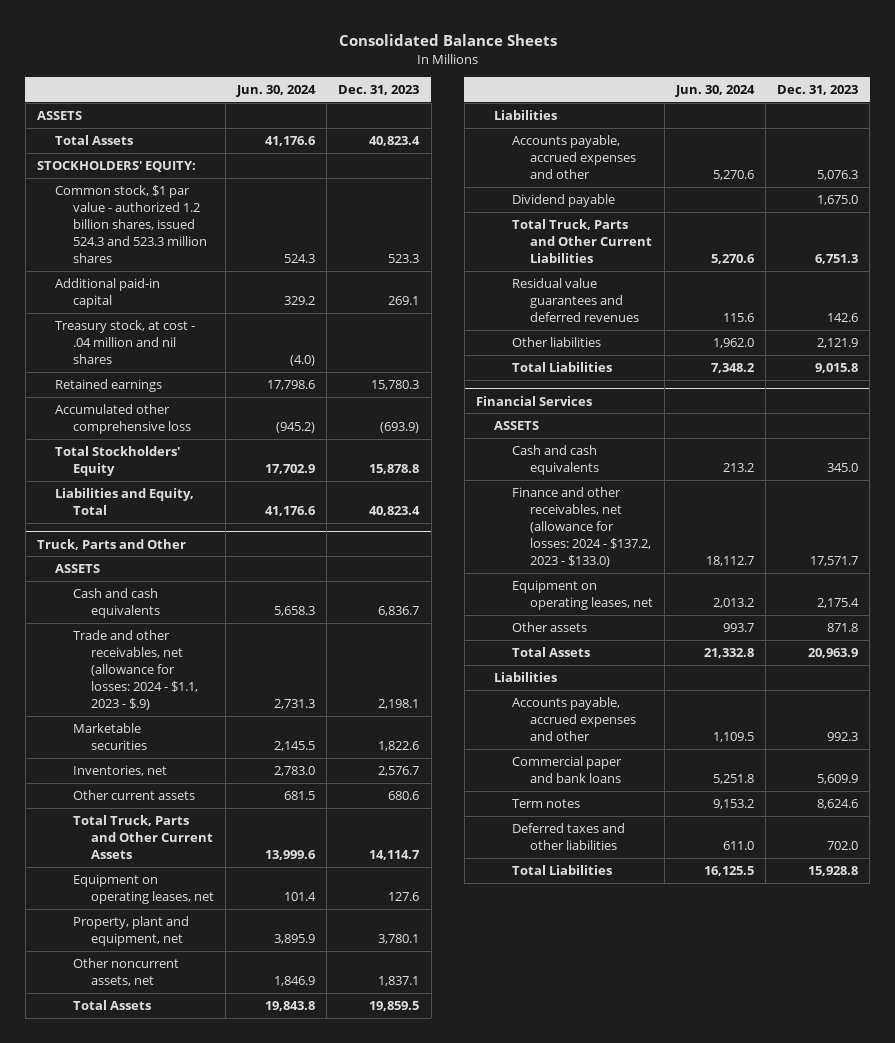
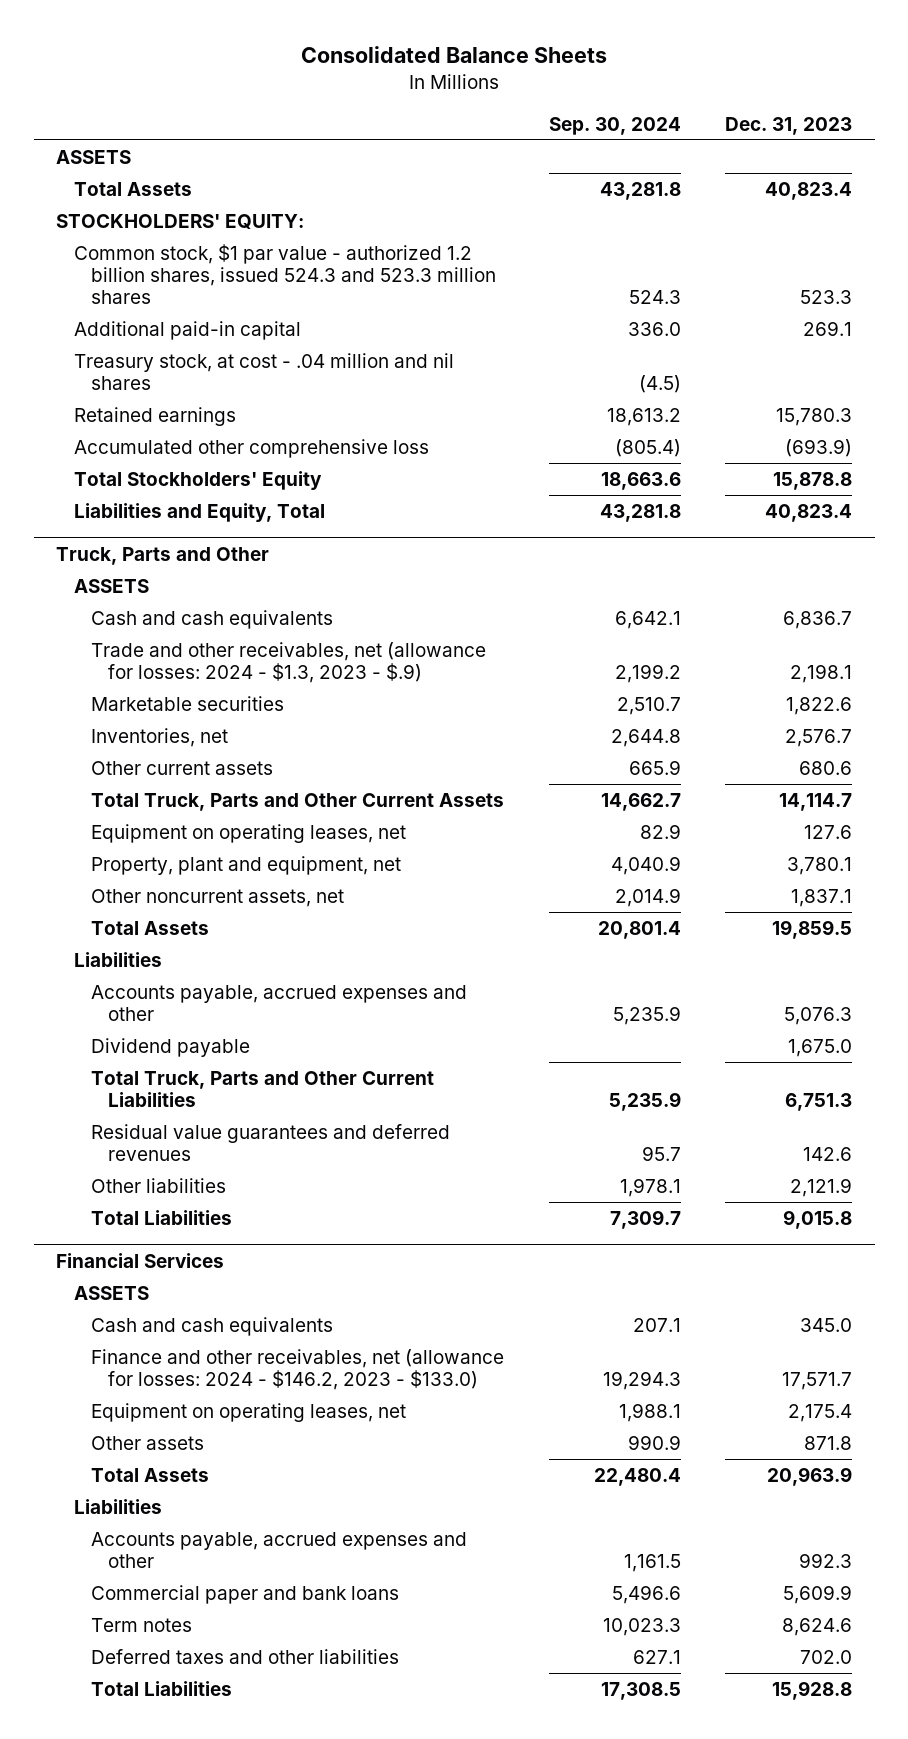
[236,84,317,97] Jun. 30, 2024 -> none
none -> [548,116,681,135] Sep. 30, 2024
[72,630,198,711] Trade and other receivables, net (allowance for losses: 2024 - $1.1, 2023 - $.9) -> [90,642,486,683] Trade and other receivables, net (allowance for losses: 2024 - $1.3, 2023 - $.9)
[511,487,651,568] Finance and other receivables, net (allowance for losses: 2024 - $137.2, 2023 - $133.0) -> [90,1349,504,1390] Finance and other receivables, net (allowance for losses: 2024 - $146.2, 2023 - $133.0)

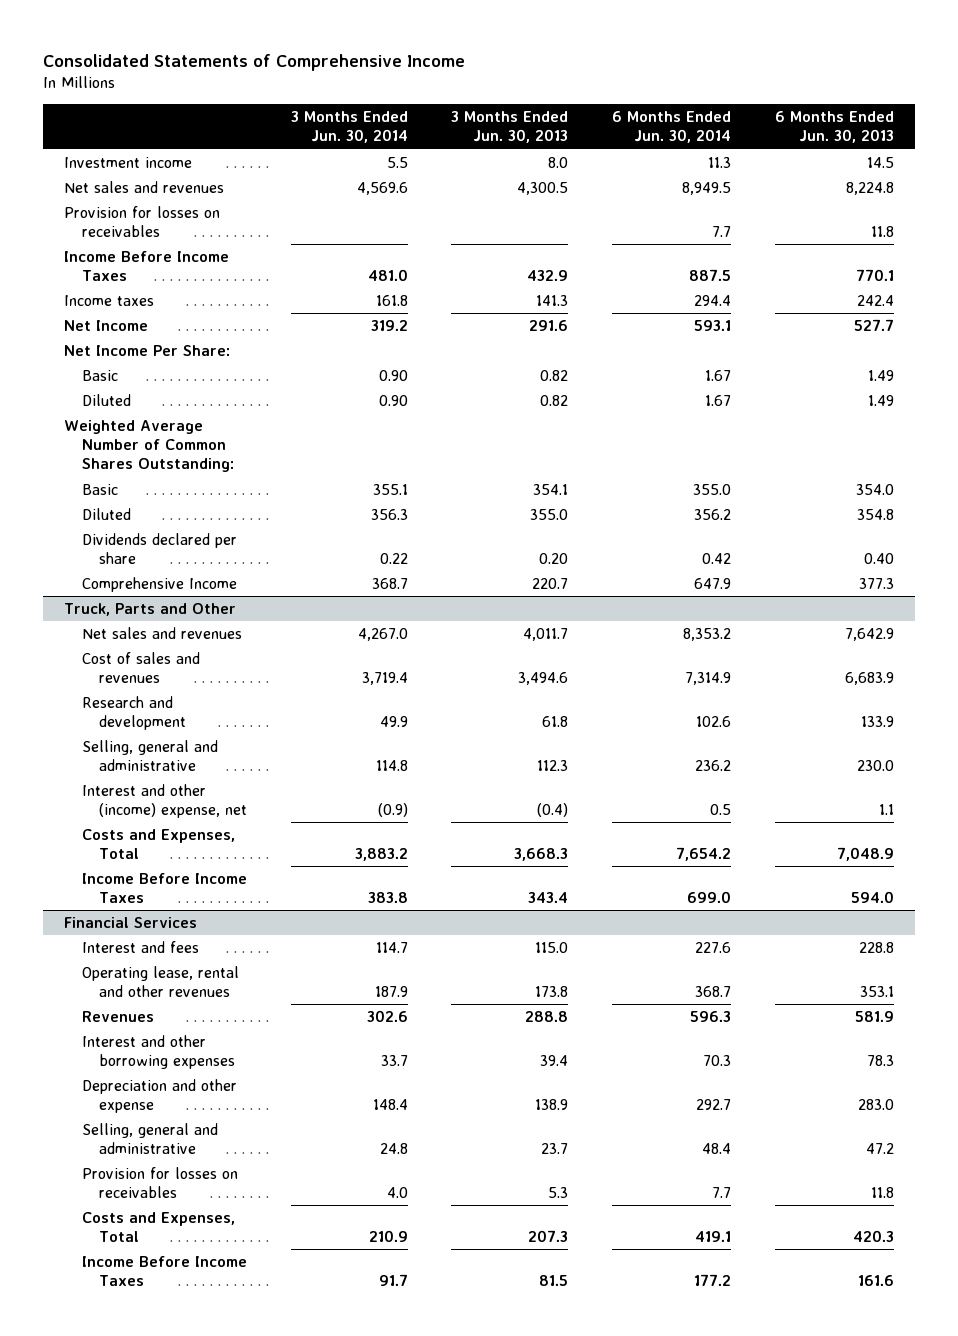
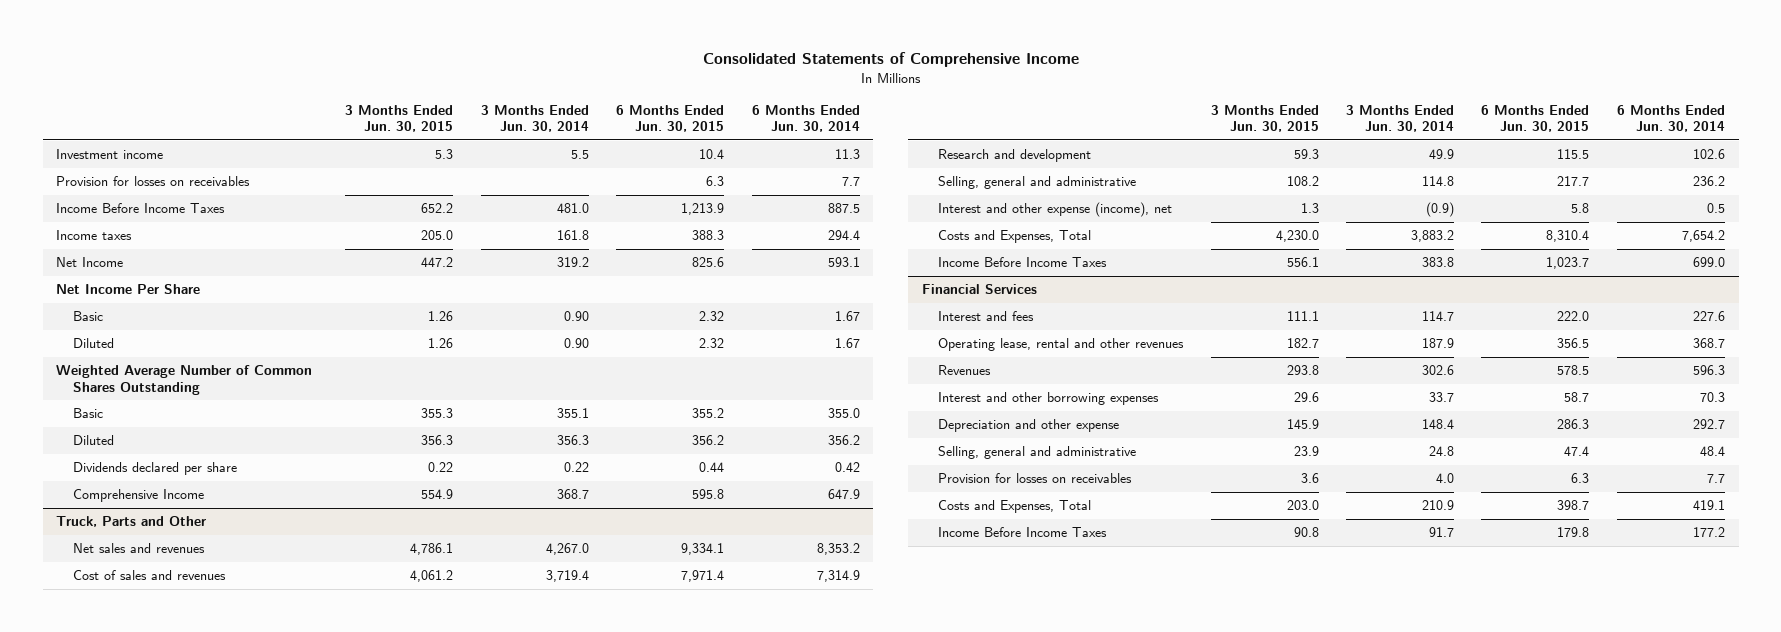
[451,111,569,144] 3 Months Ended Jun. 30, 2013 -> none
[774,111,894,144] 6 Months Ended Jun. 30, 2013 -> none
none -> [345,104,454,133] 3 Months Ended Jun. 30, 2015
none -> [616,104,725,133] 6 Months Ended Jun. 30, 2015
[64,180,225,193] Net sales and revenues -> none
[64,344,231,356] Net Income Per Share: -> [56,284,201,295] Net Income Per Share
[64,419,234,473] Weighted Average Number of Common Shares Outstanding: -> [56,365,313,395] Weighted Average Number of Common Shares Outstanding
[81,783,248,819] Interest and other (income) expense, net -> [938,202,1173,218] Interest and other expense (income), net

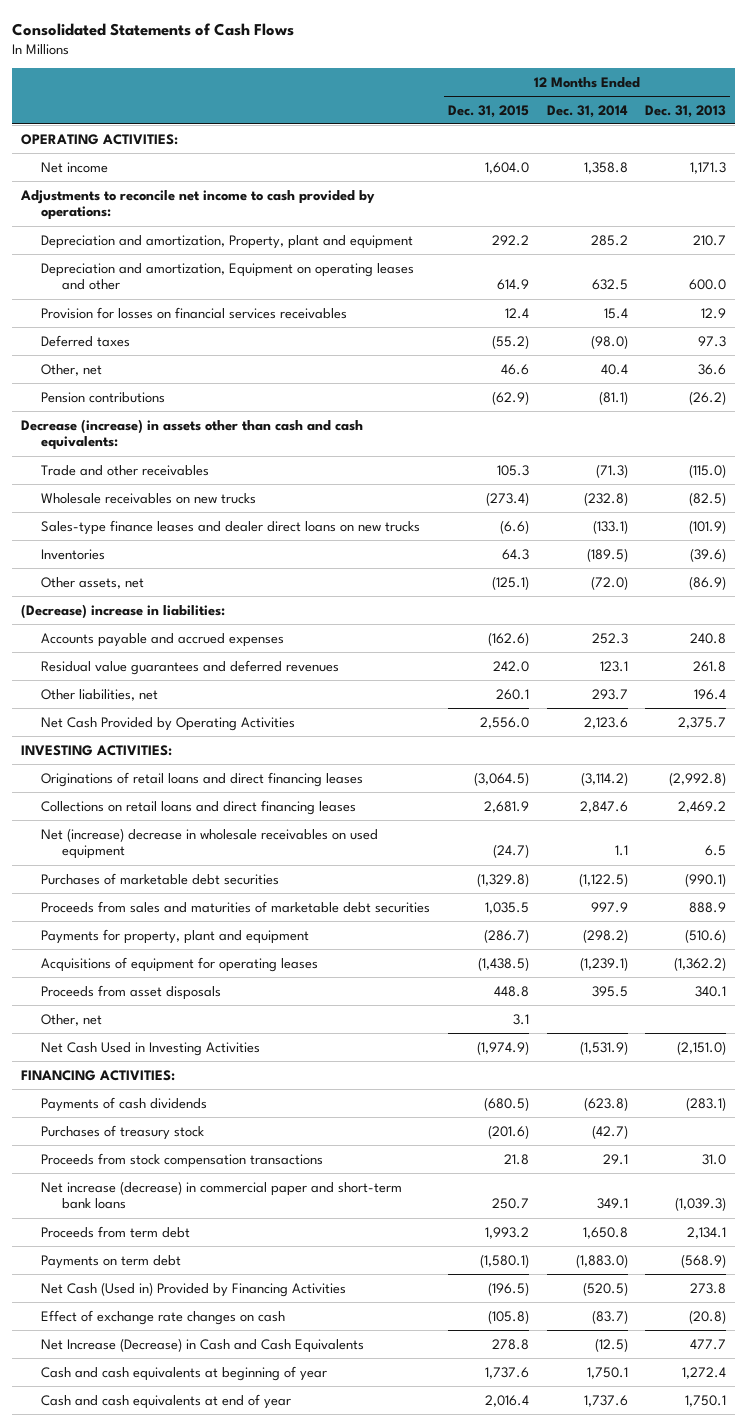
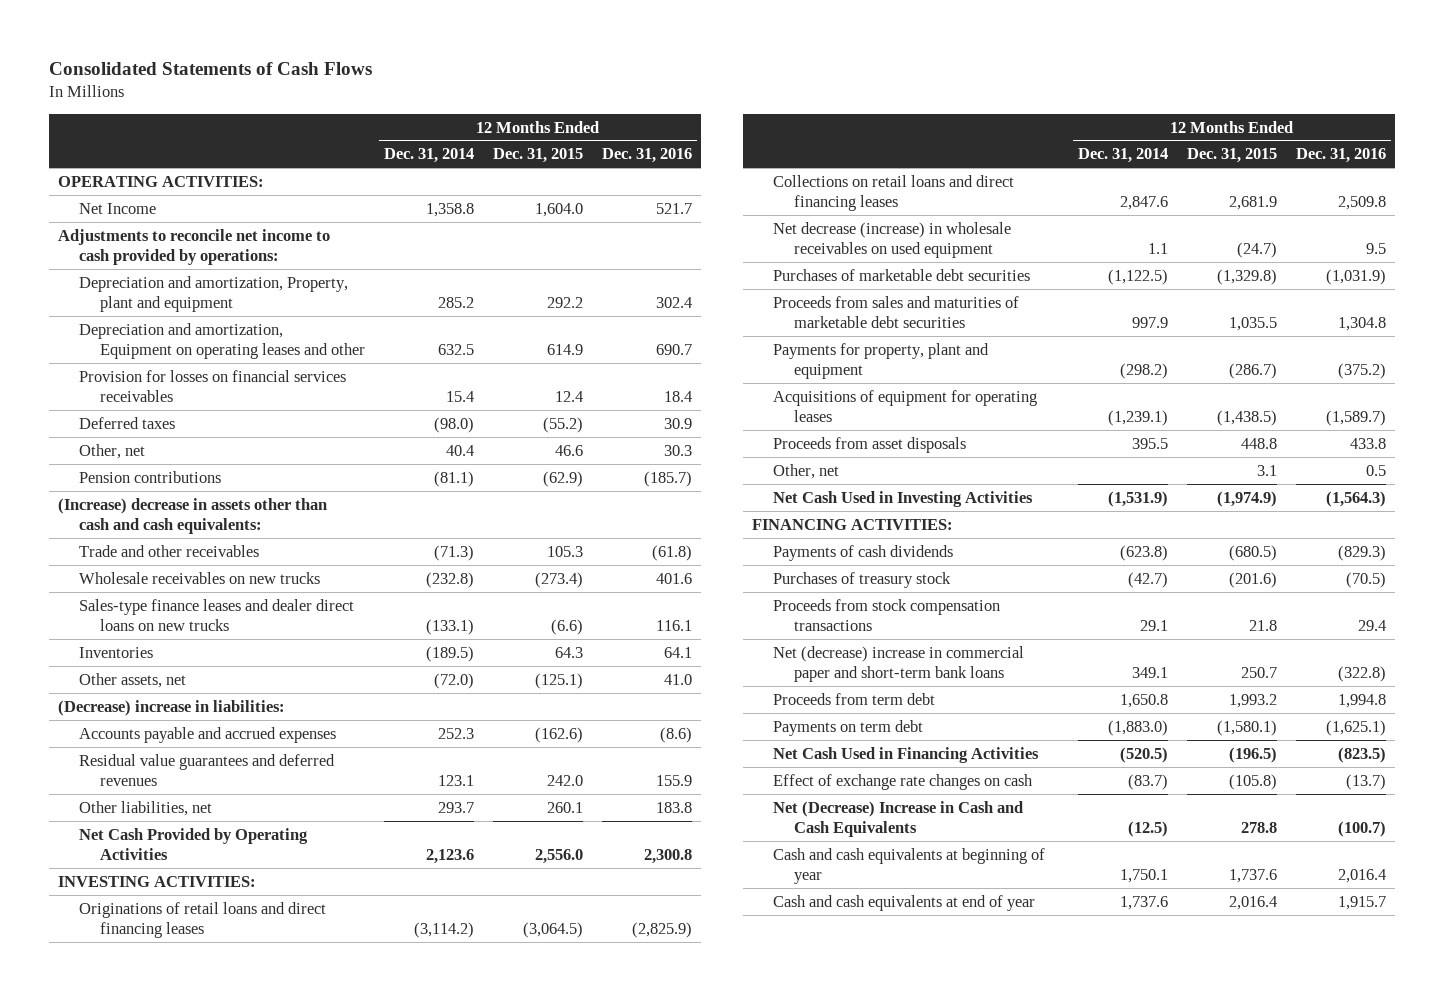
[645,104,727,118] Dec. 31, 2013 -> none
none -> [601,148,692,164] Dec. 31, 2016
[41,161,109,173] Net income -> [79,202,157,214] Net Income
[20,418,363,451] Decrease (increase) in assets other than cash and cash equivalents: -> [58,497,328,534] (Increase) decrease in assets other than cash and cash equivalents:
[41,827,379,860] Net (increase) decrease in wholesale receivables on used equipment -> [773,221,1012,258] Net decrease (increase) in wholesale receivables on used equipment
[41,1180,403,1210] Net increase (decrease) in commercial paper and short-term bank loans -> [773,645,1025,682] Net (decrease) increase in commercial paper and short-term bank loans
[41,1281,347,1297] Net Cash (Used in) Provided by Financing Activities -> [773,746,1040,763] Net Cash Used in Financing Activities
[41,1337,365,1353] Net Increase (Decrease) in Cash and Cash Equivalents -> [773,800,1024,837] Net (Decrease) Increase in Cash and Cash Equivalents

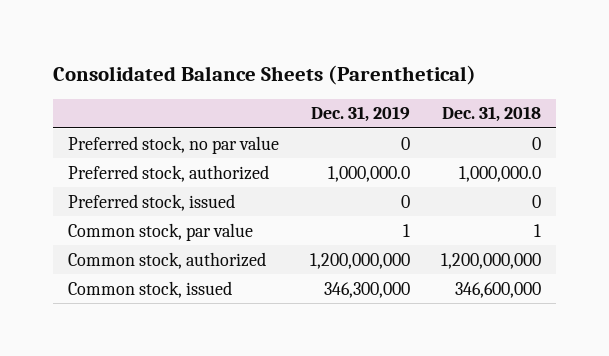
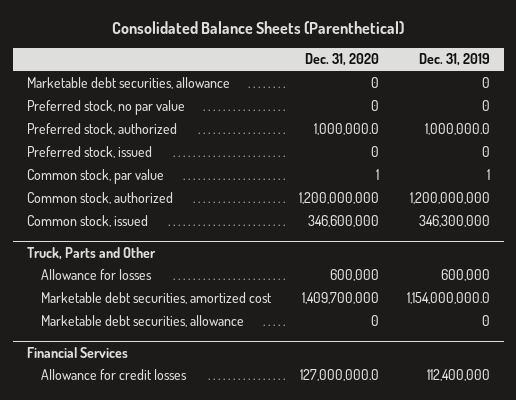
[441,106,541,123] Dec. 31, 2018 -> none
none -> [304,53,379,67] Dec. 31, 2020
none -> [26,77,230,90] Marketable debt securities, allowance
none -> [26,247,156,261] Truck, Parts and Other
none -> [40,269,152,281] Allowance for losses
none -> [40,292,272,305] Marketable debt securities, amortized cost
none -> [40,315,244,328] Marketable debt securities, allowance
none -> [26,347,128,359] Financial Services
none -> [40,369,187,381] Allowance for credit losses

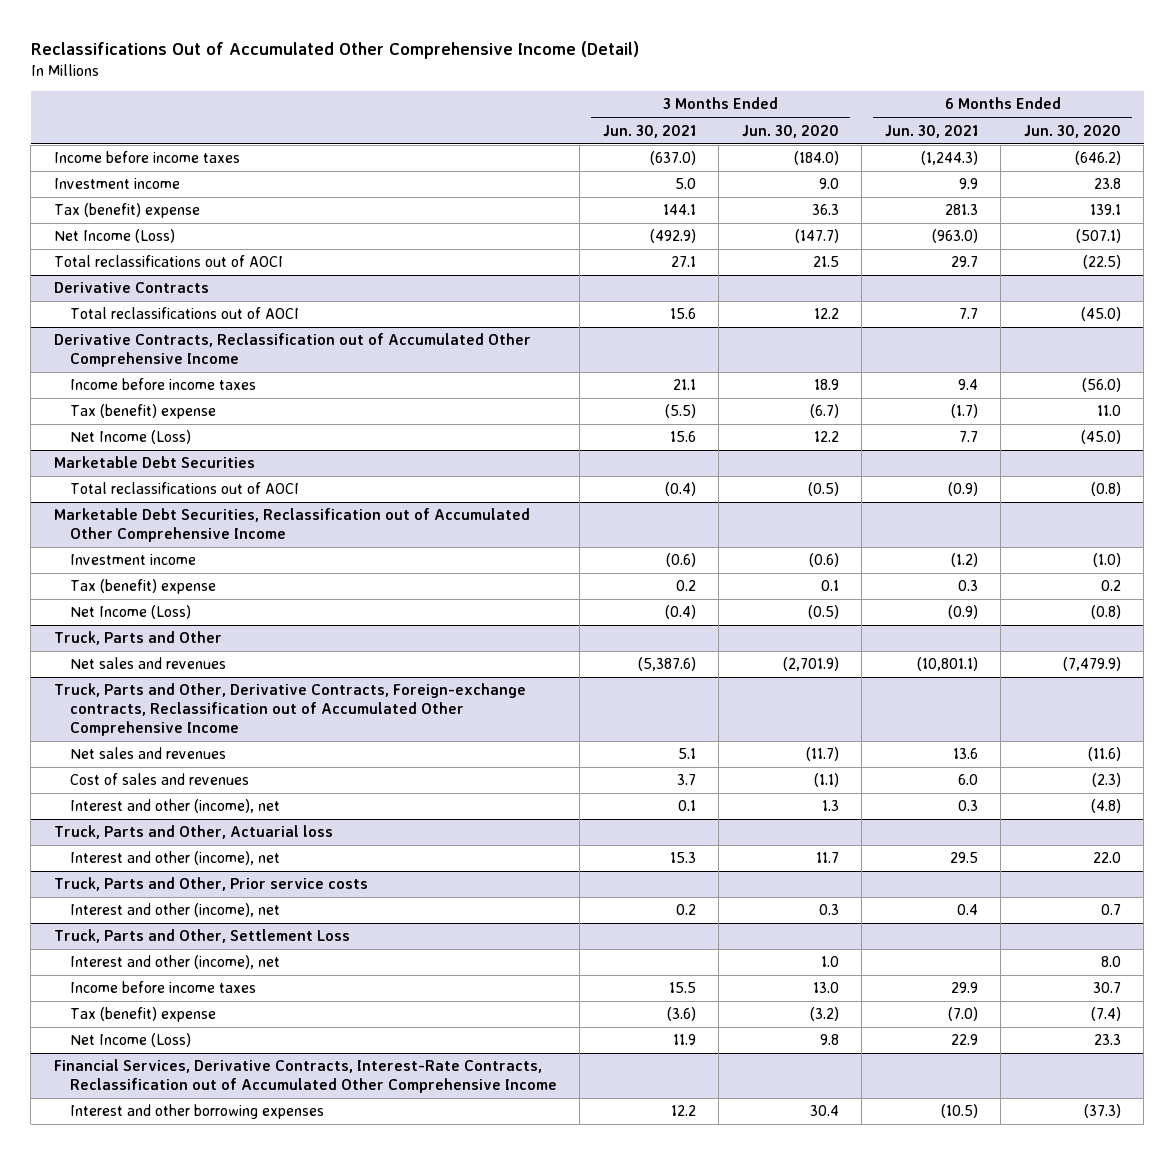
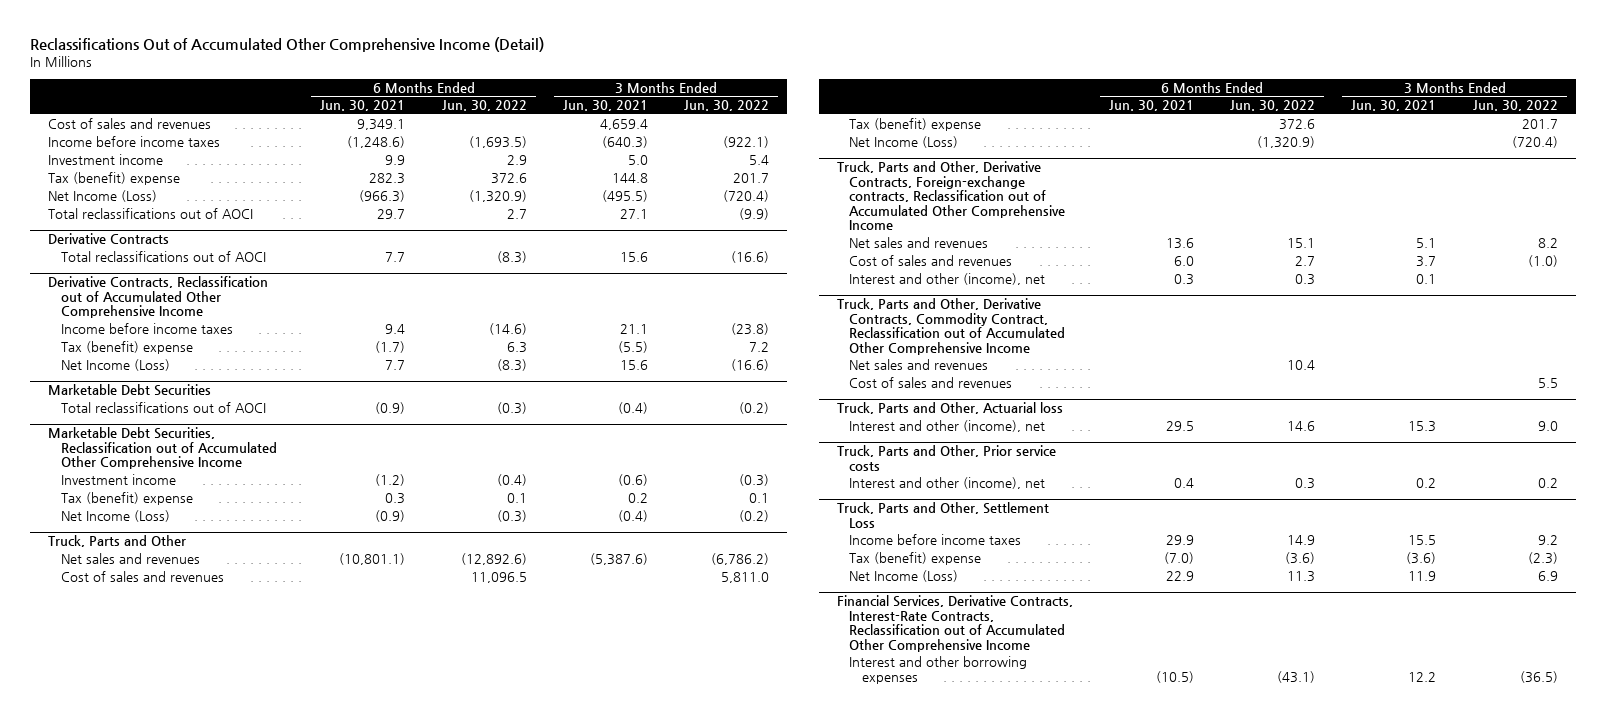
[741,124,839,138] Jun. 30, 2020 -> none
[1023,124,1121,138] Jun. 30, 2020 -> none
none -> [441,100,527,112] Jun. 30, 2022
none -> [684,100,770,112] Jun. 30, 2022
none -> [48,118,212,130] Cost of sales and revenues
[649,151,696,166] (637.0) -> [601,136,648,149] (640.3)
[920,151,978,166] (1,244.3) -> [347,136,406,149] (1,248.6)
[662,204,696,216] 144.1 -> [611,173,648,184] 144.8
[944,204,978,216] 281.3 -> [369,173,406,185] 282.3
[649,229,696,244] (492.9) -> [601,190,648,203] (495.5)
[931,229,978,244] (963.0) -> [359,190,406,203] (966.3)
none -> [60,571,224,583] Cost of sales and revenues
none -> [849,118,982,132] Tax (benefit) expense
none -> [849,136,959,149] Net Income (Loss)
none -> [836,298,1066,355] Truck, Parts and Other, Derivative Contracts, Commodity Contract, Reclassification out of Accumulated Other Comprehensive Income
none -> [849,359,989,371] Net sales and revenues
none -> [849,377,1013,389] Cost of sales and revenues
[70,955,281,970] Interest and other (income), net -> none

